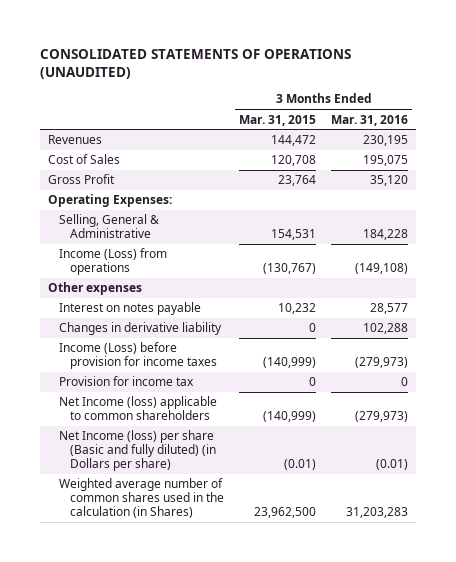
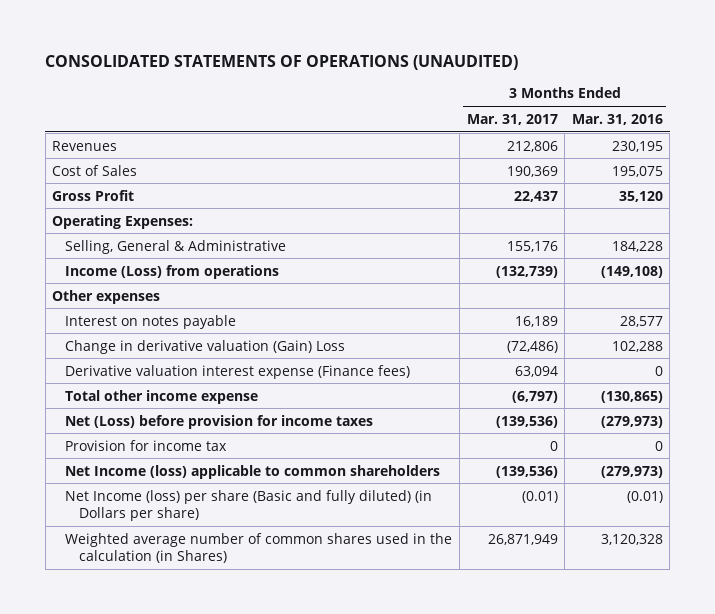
[239,114,317,126] Mar. 31, 2015 -> none
none -> [466,113,558,125] Mar. 31, 2017
[58,322,222,336] Changes in derivative liability -> [65,339,346,354] Change in derivative valuation (Gain) Loss
none -> [65,364,411,379] Derivative valuation interest expense (Finance fees)
none -> [65,389,259,404] Total other income expense
[58,342,218,370] Income (Loss) before provision for income taxes -> [65,414,374,429] Net (Loss) before provision for income taxes
[346,507,409,519] 31,203,283 -> [600,533,663,545] 3,120,328

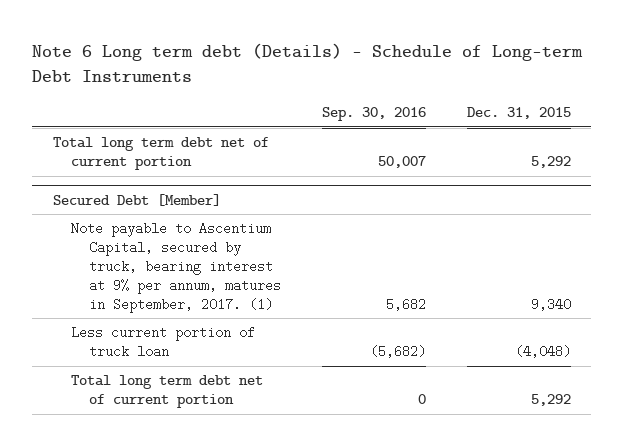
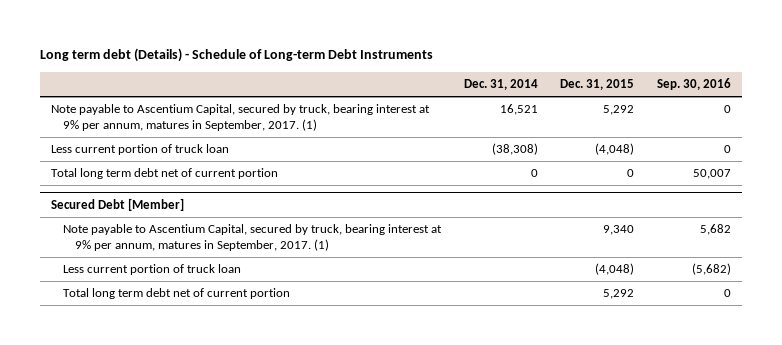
[32,42,584,82] Note 6 Long term debt (Details) - Schedule of Long-term Debt Instruments -> [40,48,434,63] Long term debt (Details) - Schedule of Long-term Debt Instruments
none -> [463,78,538,90] Dec. 31, 2014
none -> [51,104,431,131] Note payable to Ascentium Capital, secured by truck, bearing interest at 9% per annum, matures in September, 2017. (1)
none -> [51,144,230,156] Less current portion of truck loan
[530,156,571,169] 5,292 -> [627,169,635,178] 0

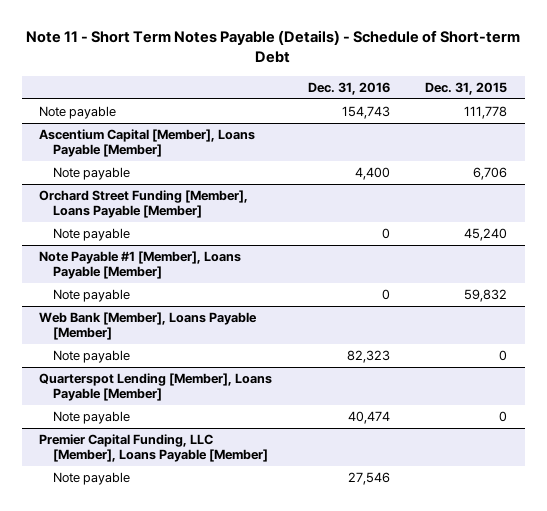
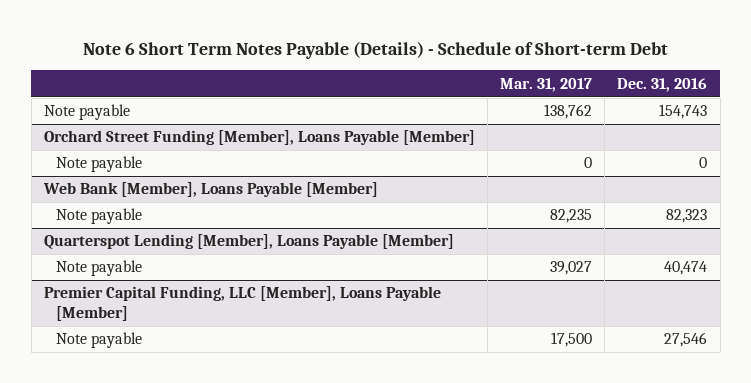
[26,29,521,64] Note 11 - Short Term Notes Payable (Details) - Schedule of Short-term Debt -> [82,40,668,59] Note 6 Short Term Notes Payable (Details) - Schedule of Short-term Debt
[425,81,508,95] Dec. 31, 2015 -> none
none -> [500,77,593,92] Mar. 31, 2017
[39,129,256,158] Ascentium Capital [Member], Loans Payable [Member] -> none
[53,167,131,181] Note payable -> none
[39,251,242,280] Note Payable #1 [Member], Loans Payable [Member] -> none
[53,289,131,303] Note payable -> none

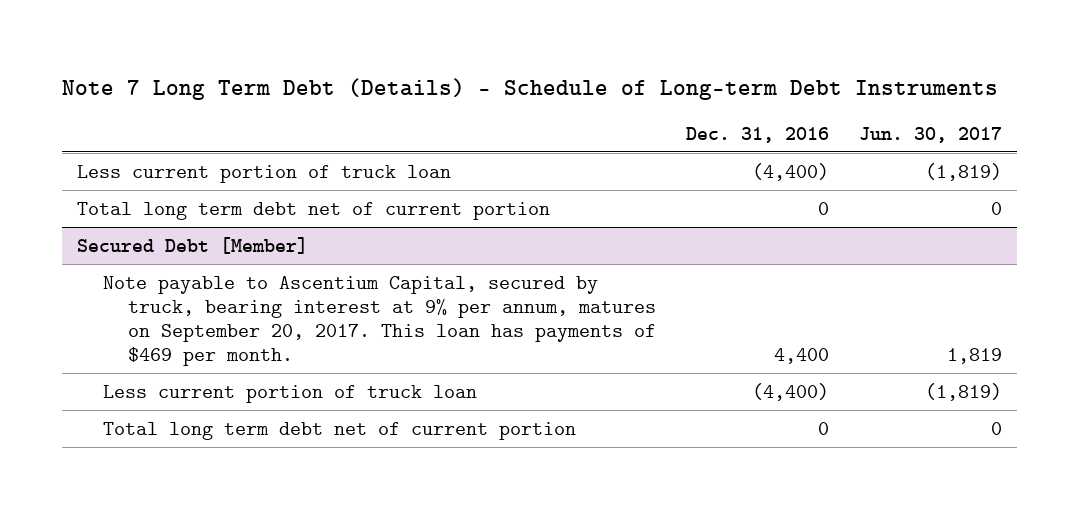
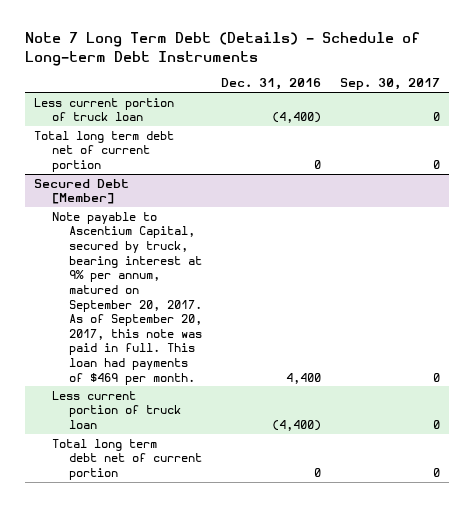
[859,126,1003,143] Jun. 30, 2017 -> none
none -> [339,78,440,91] Sep. 30, 2017
[102,275,657,366] Note payable to Ascentium Capital, secured by truck, bearing interest at 9% per annum, matures on September 20, 2017. This loan has payments of $469 per month. -> [51,211,202,385] Note payable to Ascentium Capital, secured by truck, bearing interest at 9% per annum, matured on September 20, 2017. As of September 20, 2017, this note was paid in full. This loan had payments of $469 per month.

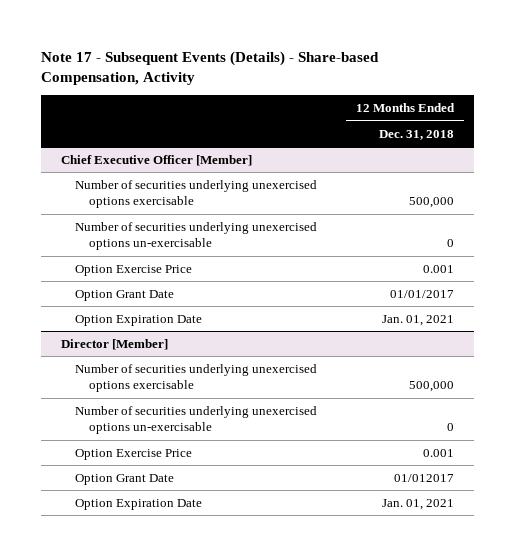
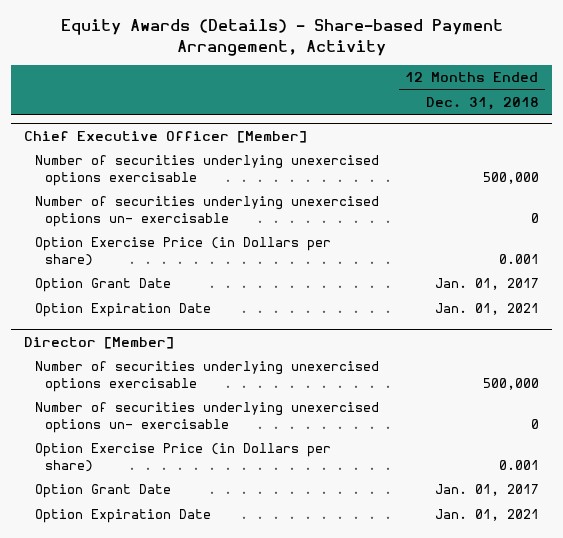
[41,50,380,86] Note 17 - Subsequent Events (Details) - Share-based Compensation, Activity -> [60,19,503,56] Equity Awards (Details) - Share-based Payment Arrangement, Activity
[74,222,317,251] Number of securities underlying unexercised options un-exercisable -> [34,196,379,227] Number of securities underlying unexercised options un- exercisable
[74,265,192,277] Option Exercise Price -> [34,237,331,266] Option Exercise Price (in Dollars per share)
[390,290,455,299] 01/01/2017 -> [434,278,539,291] Jan. 01, 2017
[74,406,317,435] Number of securities underlying unexercised options un-exercisable -> [34,402,379,433] Number of securities underlying unexercised options un- exercisable
[74,449,192,461] Option Exercise Price -> [34,443,331,472] Option Exercise Price (in Dollars per share)
[394,474,455,483] 01/012017 -> [434,484,539,497] Jan. 01, 2017

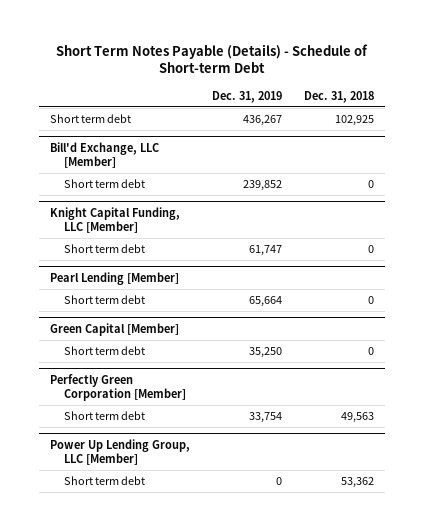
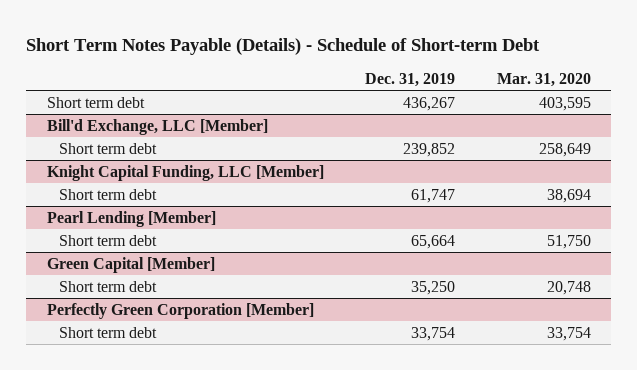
[303,90,374,103] Dec. 31, 2018 -> none
none -> [496,73,591,88] Mar. 31, 2020
[49,439,190,465] Power Up Lending Group, LLC [Member] -> none
[63,476,145,486] Short term debt -> none

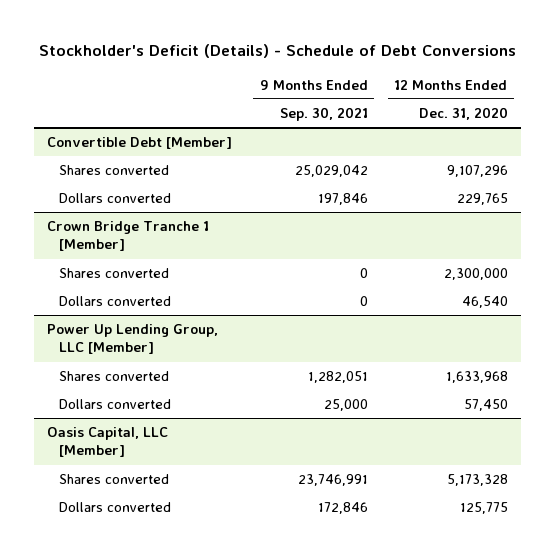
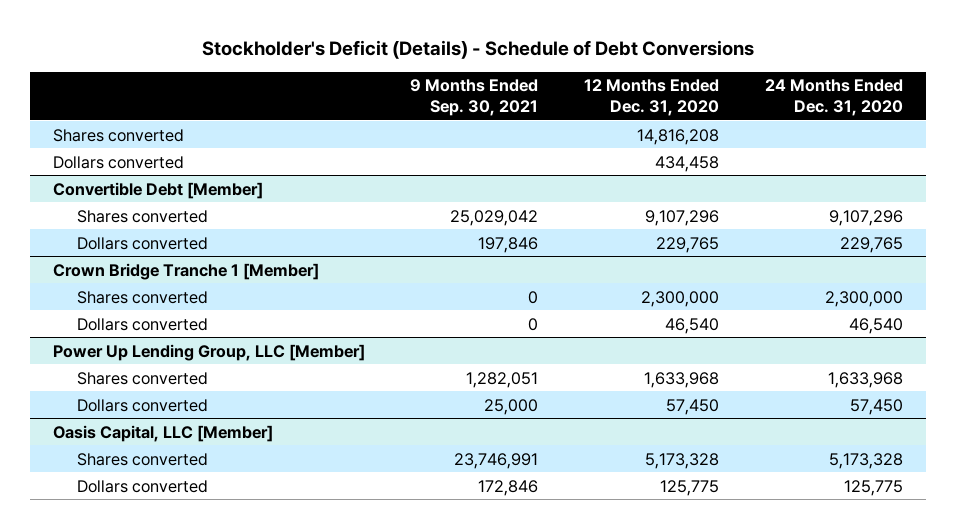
none -> [765,79,904,116] 24 Months Ended Dec. 31, 2020
none -> [52,128,184,142] Shares converted
none -> [52,155,184,169] Dollars converted

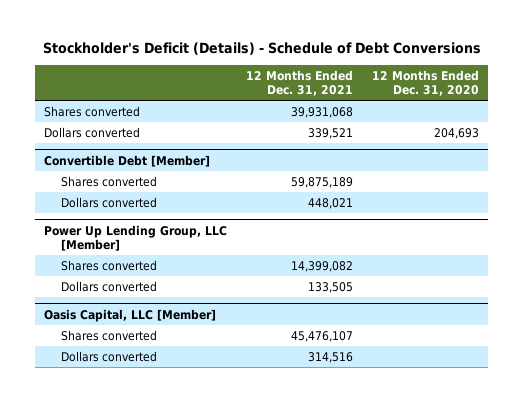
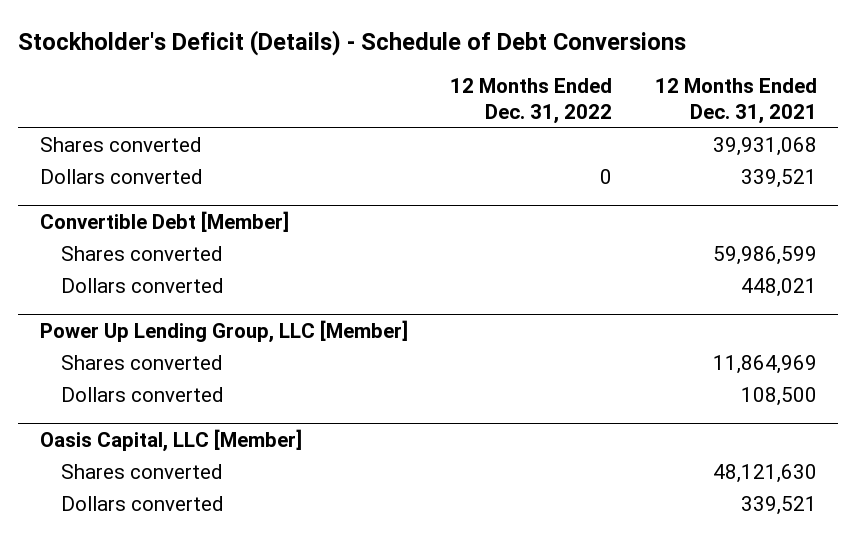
[372,70,480,96] 12 Months Ended Dec. 31, 2020 -> none
none -> [450,78,613,124] 12 Months Ended Dec. 31, 2022
[291,176,354,188] 59,875,189 -> [712,246,817,266] 59,986,599
[291,260,354,272] 14,399,082 -> [712,355,817,375] 11,864,969
[308,281,354,293] 133,505 -> [740,387,817,407] 108,500
[291,330,354,342] 45,476,107 -> [712,464,817,484] 48,121,630
[308,351,354,363] 314,516 -> [740,496,817,516] 339,521

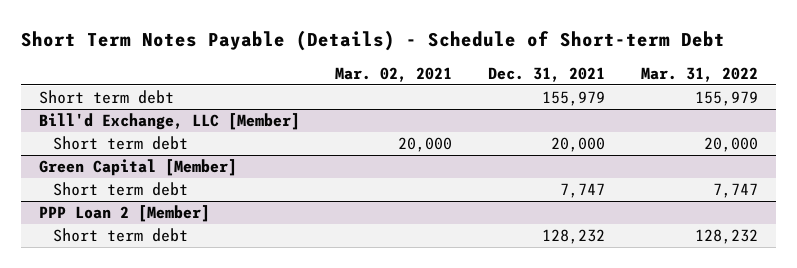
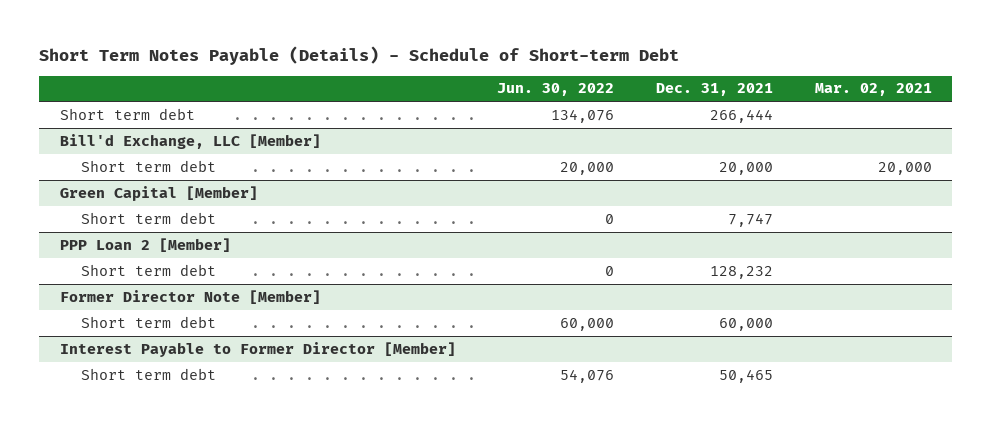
[640,66,758,82] Mar. 31, 2022 -> none
none -> [497,83,615,97] Jun. 30, 2022
[542,91,606,107] 155,979 -> [709,108,773,123] 266,444
none -> [59,289,321,304] Former Director Note [Member]
none -> [80,315,216,328] Short term debt
none -> [59,341,456,357] Interest Payable to Former Director [Member]
none -> [80,367,216,380] Short term debt

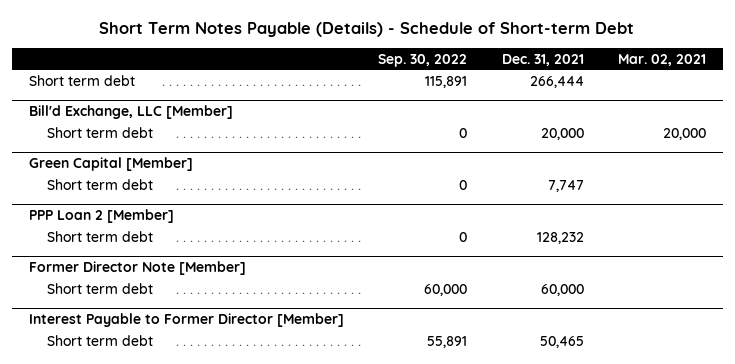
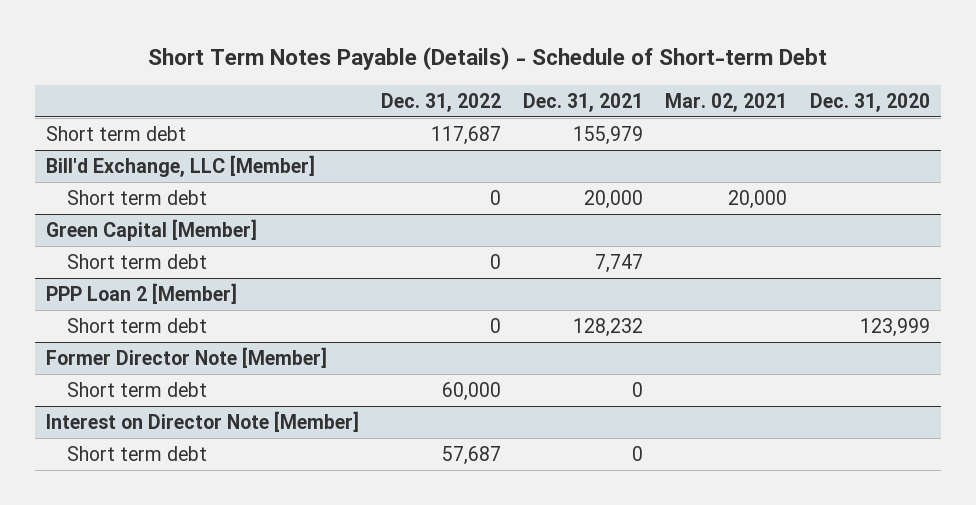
[378,53,468,67] Sep. 30, 2022 -> none
none -> [381,92,502,112] Dec. 31, 2022
none -> [809,92,930,112] Dec. 31, 2020
[529,75,584,88] 266,444 -> [573,125,644,145] 155,979
[28,313,344,328] Interest Payable to Former Director [Member] -> none
[540,283,584,296] 60,000 -> [632,381,644,397] 0
none -> [45,410,359,432] Interest on Director Note [Member]
[539,335,584,348] 50,465 -> [632,445,644,461] 0

